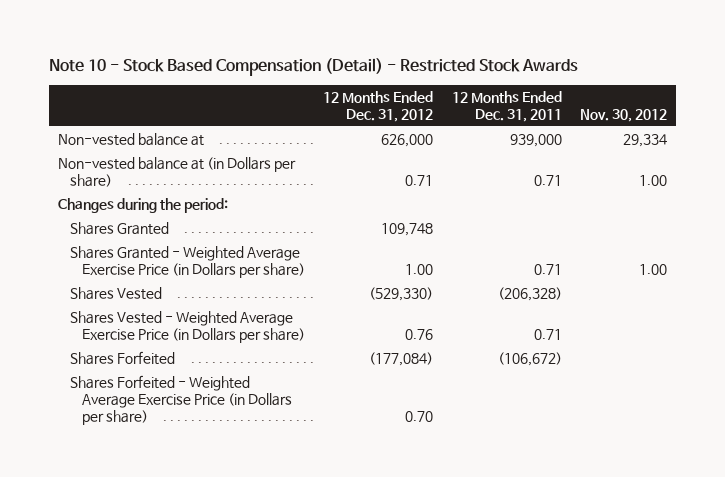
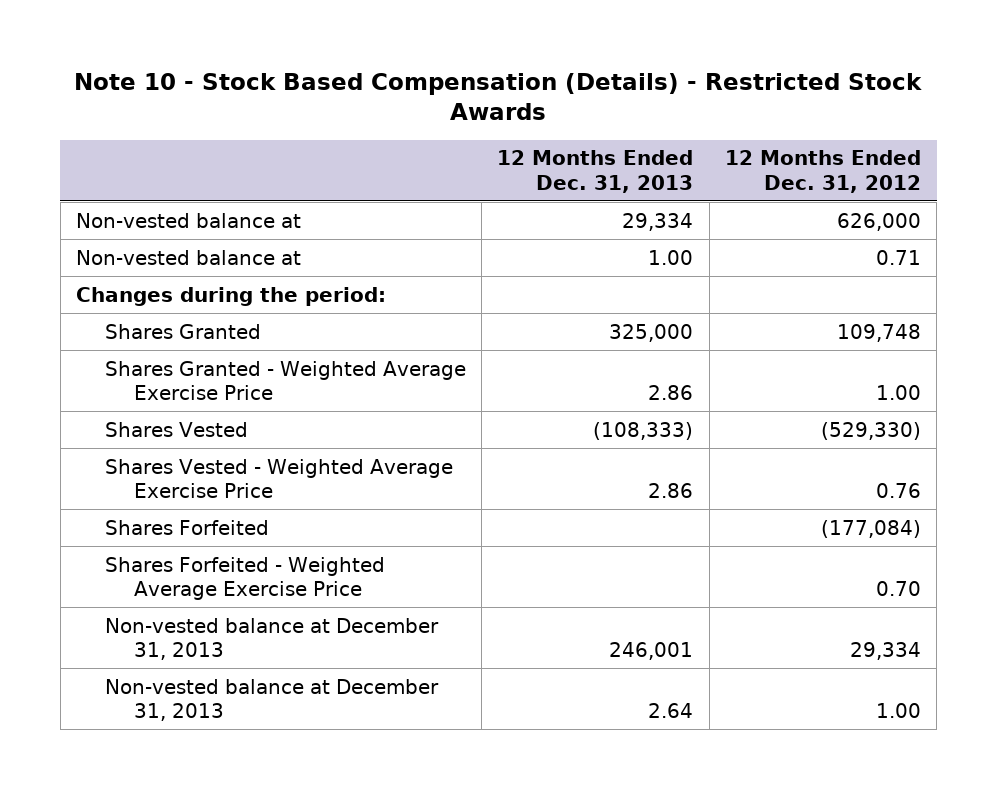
[49,58,579,77] Note 10 - Stock Based Compensation (Detail) - Restricted Stock Awards -> [74,73,923,121] Note 10 - Stock Based Compensation (Details) - Restricted Stock Awards
[451,91,562,122] 12 Months Ended Dec. 31, 2011 -> none
[579,108,667,122] Nov. 30, 2012 -> none
none -> [497,150,694,193] 12 Months Ended Dec. 31, 2013
[58,157,297,187] Non-vested balance at (in Dollars per share) -> [75,249,301,265] Non-vested balance at
[70,246,306,278] Shares Granted - Weighted Average Exercise Price (in Dollars per share) -> [104,360,466,400] Shares Granted - Weighted Average Exercise Price
[70,311,306,343] Shares Vested - Weighted Average Exercise Price (in Dollars per share) -> [104,458,453,498] Shares Vested - Weighted Average Exercise Price
[70,375,293,425] Shares Forfeited - Weighted Average Exercise Price (in Dollars per share) -> [104,556,385,600] Shares Forfeited - Weighted Average Exercise Price
none -> [104,617,439,660] Non-vested balance at December 31, 2013
none -> [104,678,439,721] Non-vested balance at December 31, 2013

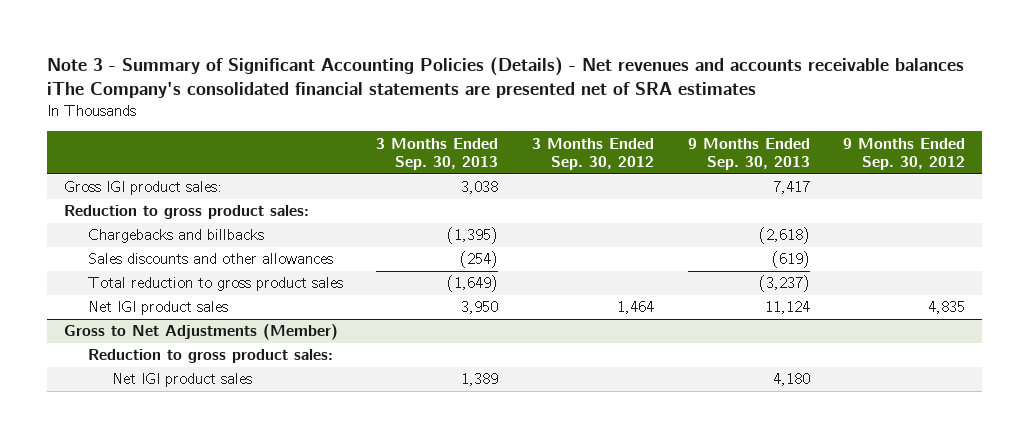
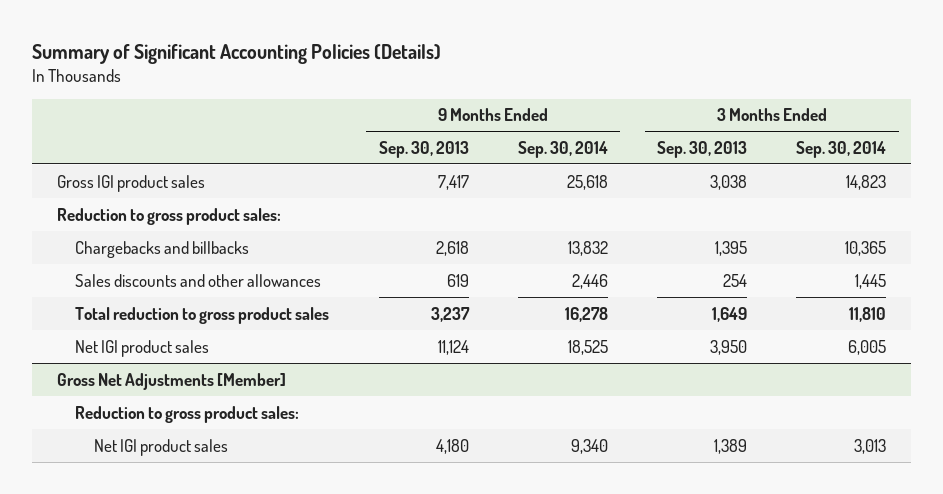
[46,56,964,98] Note 3 - Summary of Significant Accounting Policies (Details) - Net revenues and accounts receivable balances iThe Company's consolidated financial statements are presented net of SRA estimates -> [32,43,442,64] Summary of Significant Accounting Policies (Details)
[531,137,654,171] 3 Months Ended Sep. 30, 2012 -> none
[843,137,966,171] 9 Months Ended Sep. 30, 2012 -> none
none -> [517,140,608,158] Sep. 30, 2014
none -> [796,140,887,158] Sep. 30, 2014
[63,181,222,196] Gross IGI product sales: -> [56,174,205,192] Gross IGI product sales
[447,227,499,245] (1,395) -> [715,240,748,256] 1,395
[758,227,810,245] (2,618) -> [435,240,469,256] 2,618
[460,251,499,269] (254) -> [723,273,748,287] 254
[771,251,810,269] (619) -> [446,273,469,287] 619
[447,275,499,293] (1,649) -> [712,306,748,322] 1,649
[758,275,810,293] (3,237) -> [430,306,470,322] 3,237
[63,324,338,341] Gross to Net Adjustments (Member) -> [56,372,286,390] Gross Net Adjustments [Member]

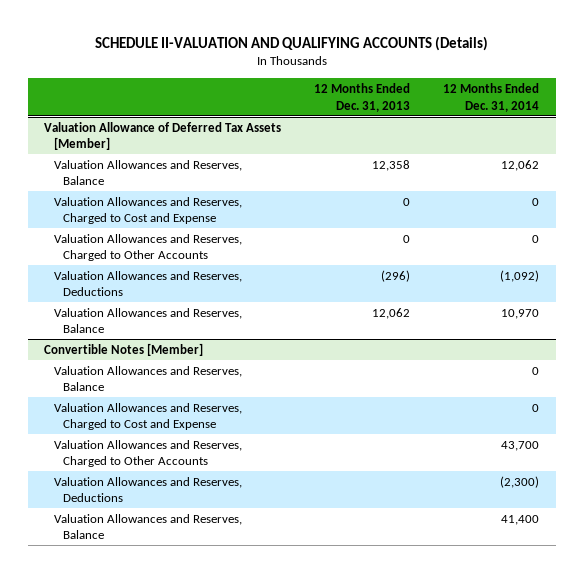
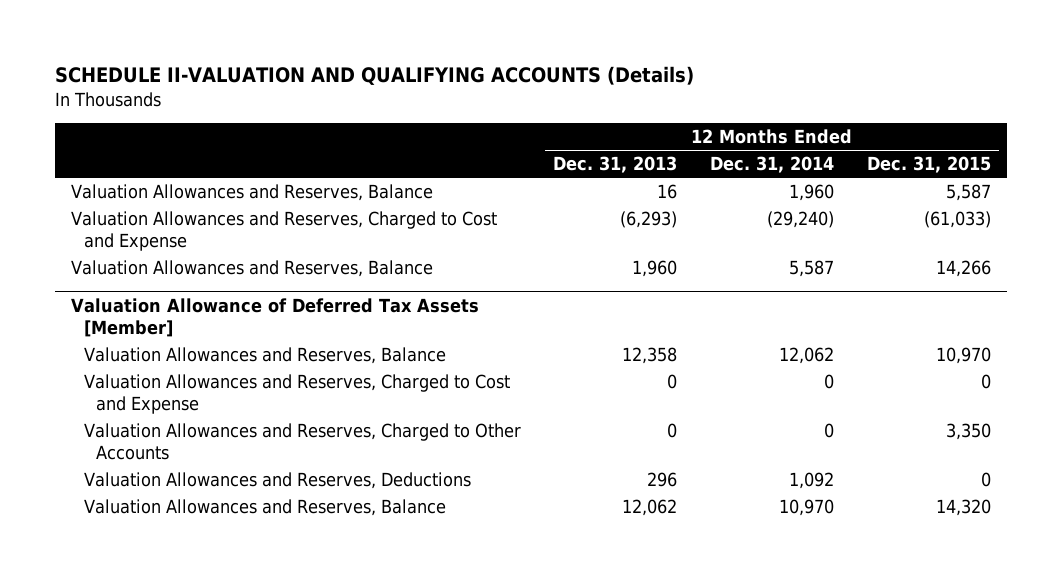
none -> [866,156,991,174] Dec. 31, 2015
none -> [71,183,434,201] Valuation Allowances and Reserves, Balance
none -> [71,210,498,251] Valuation Allowances and Reserves, Charged to Cost and Expense
none -> [71,259,434,277] Valuation Allowances and Reserves, Balance
[381,269,411,282] (296) -> [647,471,678,487] 296
[500,269,540,282] (1,092) -> [789,471,835,489] 1,092
[44,342,204,356] Convertible Notes [Member] -> none
[53,365,242,392] Valuation Allowances and Reserves, Balance -> none
[53,402,242,431] Valuation Allowances and Reserves, Charged to Cost and Expense -> none
[53,439,242,468] Valuation Allowances and Reserves, Charged to Other Accounts -> none
[53,476,242,503] Valuation Allowances and Reserves, Deductions -> none
[53,513,242,540] Valuation Allowances and Reserves, Balance -> none

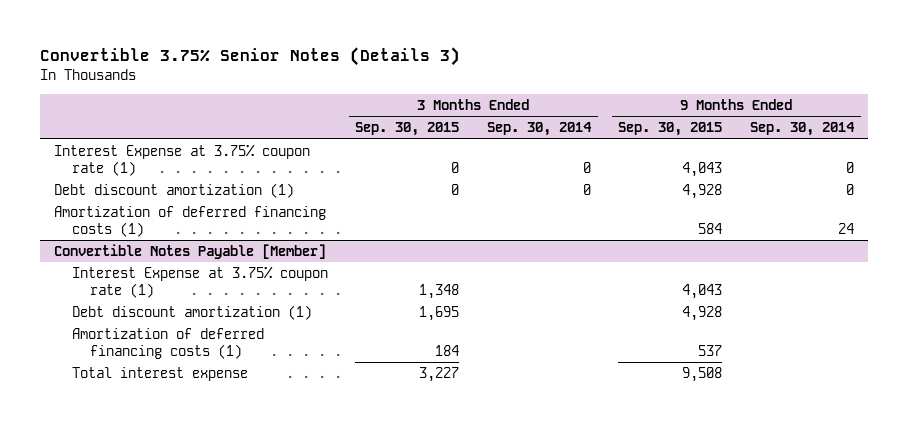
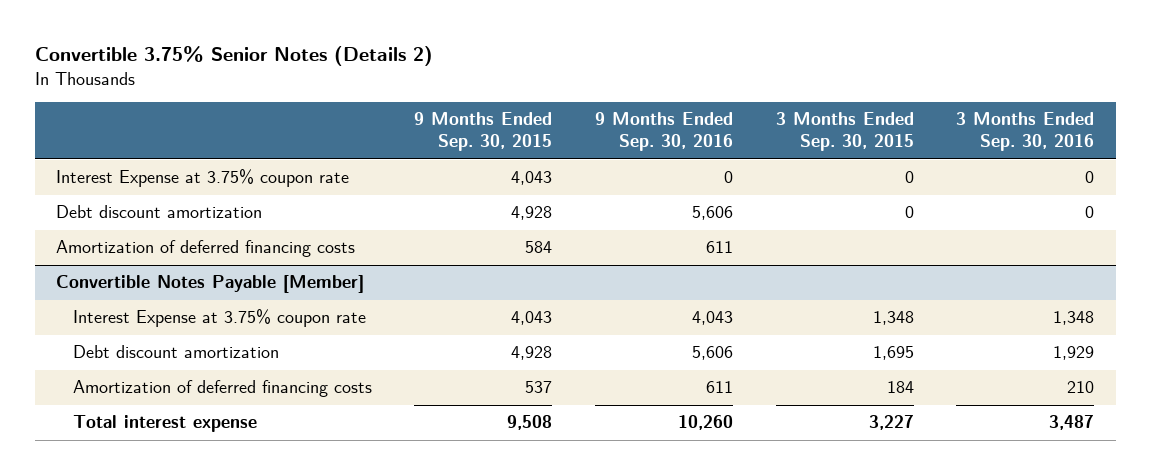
[39,47,460,67] Convertible 3.75% Senior Notes (Details 3) -> [34,46,433,67] Convertible 3.75% Senior Notes (Details 2)
[486,122,592,137] Sep. 30, 2014 -> none
[749,122,855,137] Sep. 30, 2014 -> none
none -> [595,112,734,152] 9 Months Ended Sep. 30, 2016
none -> [956,112,1095,152] 3 Months Ended Sep. 30, 2016
[53,144,310,176] Interest Expense at 3.75% coupon rate (1) -> [55,169,349,188] Interest Expense at 3.75% coupon rate
[53,183,294,199] Debt discount amortization (1) -> [55,205,262,219] Debt discount amortization
[53,206,326,237] Amortization of deferred financing costs (1) -> [55,240,355,258] Amortization of deferred financing costs
[71,266,328,298] Interest Expense at 3.75% coupon rate (1) -> [72,309,366,328] Interest Expense at 3.75% coupon rate
[71,305,312,321] Debt discount amortization (1) -> [72,345,279,359] Debt discount amortization
[71,328,264,359] Amortization of deferred financing costs (1) -> [72,380,372,398] Amortization of deferred financing costs

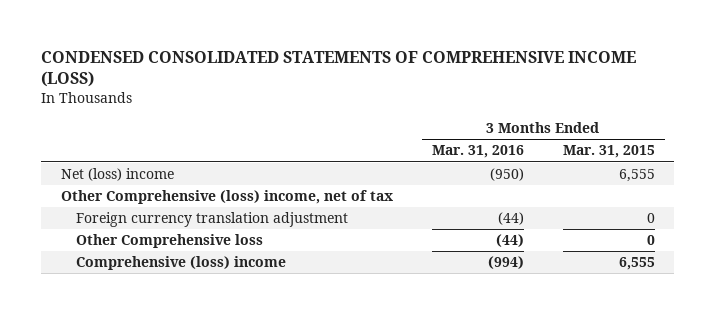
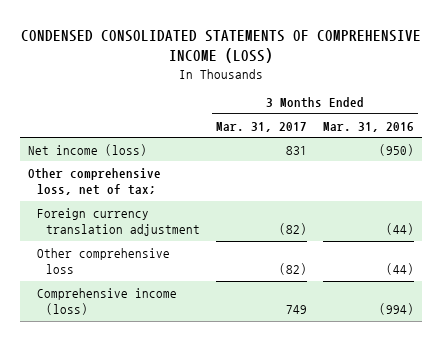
[562,145,655,159] Mar. 31, 2015 -> none
none -> [216,121,308,132] Mar. 31, 2017
[60,168,174,182] Net (loss) income -> [27,143,147,156] Net income (loss)
[60,190,393,205] Other Comprehensive (loss) income, net of tax -> [27,167,161,196] Other comprehensive loss, net of tax;
[75,234,263,249] Other Comprehensive loss -> [36,247,170,275] Other comprehensive loss
[75,256,286,271] Comprehensive (loss) income -> [36,287,177,316] Comprehensive income (loss)

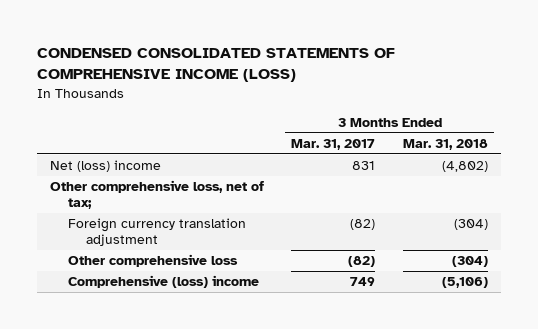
[322,121,414,132] Mar. 31, 2016 -> none
none -> [402,138,488,150] Mar. 31, 2018
[27,143,147,156] Net income (loss) -> [50,160,162,173] Net (loss) income
[36,287,177,316] Comprehensive income (loss) -> [68,275,260,289] Comprehensive (loss) income

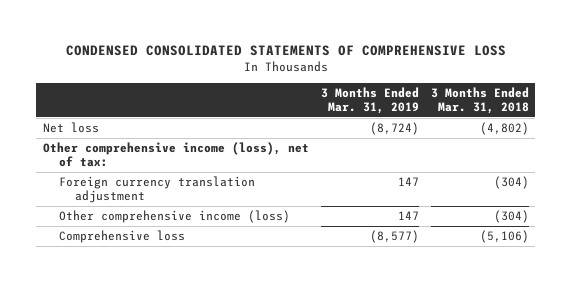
[36,48,395,83] CONDENSED CONSOLIDATED STATEMENTS OF COMPREHENSIVE INCOME (LOSS) -> [65,44,506,56] CONDENSED CONSOLIDATED STATEMENTS OF COMPREHENSIVE LOSS
[291,138,376,150] Mar. 31, 2017 -> none
none -> [320,86,419,114] 3 Months Ended Mar. 31, 2019
[50,160,162,173] Net (loss) income -> [42,122,99,134] Net loss
[50,180,265,210] Other comprehensive loss, net of tax; -> [42,142,309,168] Other comprehensive income (loss), net of tax:
[68,254,239,268] Other comprehensive loss -> [58,210,290,224] Other comprehensive income (loss)
[68,275,260,289] Comprehensive (loss) income -> [58,230,185,244] Comprehensive loss

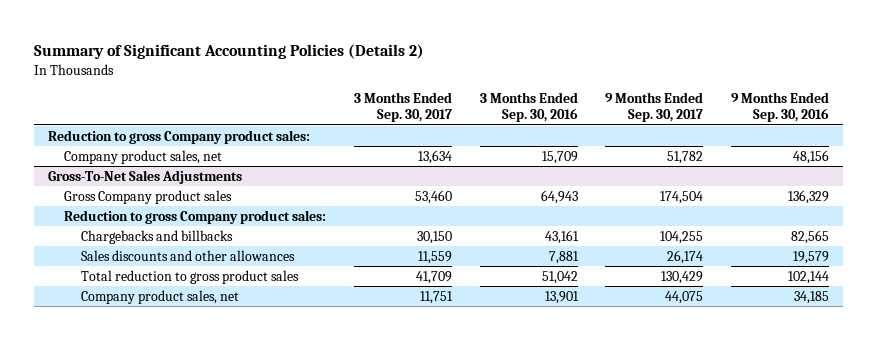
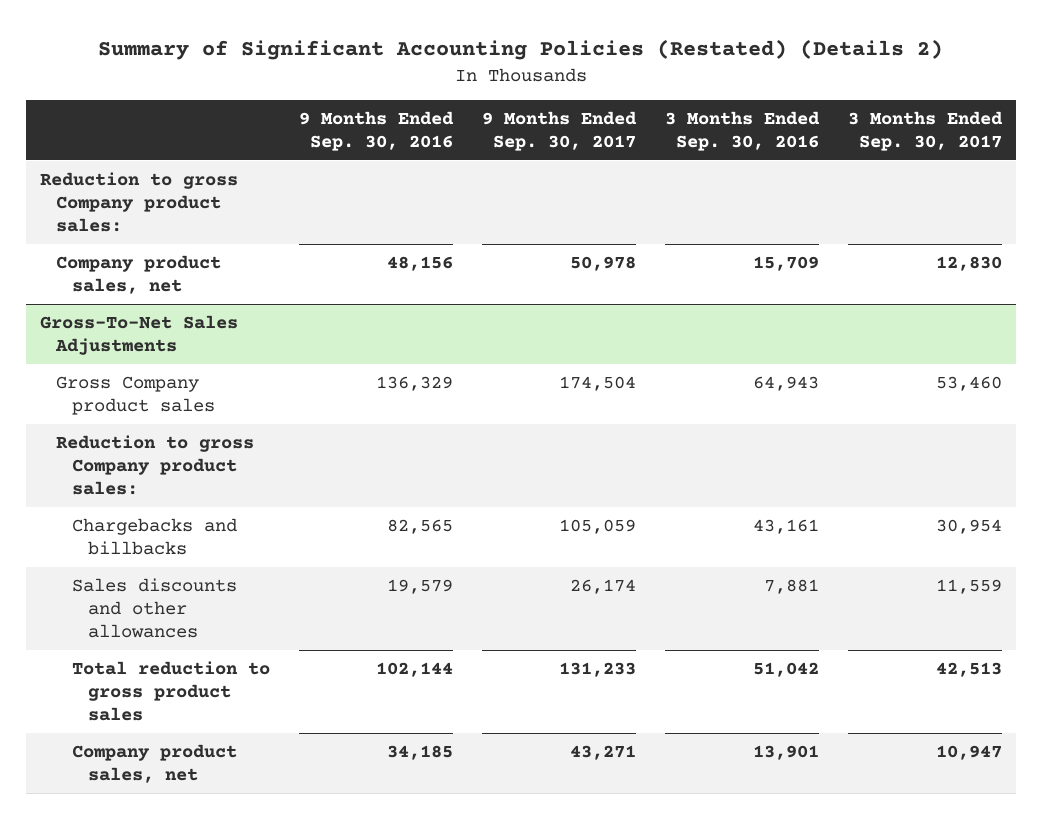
[34,44,425,60] Summary of Significant Accounting Policies (Details 2) -> [97,39,943,61] Summary of Significant Accounting Policies (Restated) (Details 2)
[418,149,453,164] 13,634 -> [935,255,1002,271] 12,830
[667,150,704,164] 51,782 -> [570,255,637,271] 50,978
[417,230,453,244] 30,150 -> [935,518,1002,534] 30,954
[660,230,704,244] 104,255 -> [559,518,637,534] 105,059
[416,270,453,284] 41,709 -> [935,661,1002,677] 42,513
[661,270,704,284] 130,429 -> [559,661,637,677] 131,233
[420,290,454,304] 11,751 -> [935,744,1002,760] 10,947
[665,290,704,304] 44,075 -> [570,744,637,760] 43,271

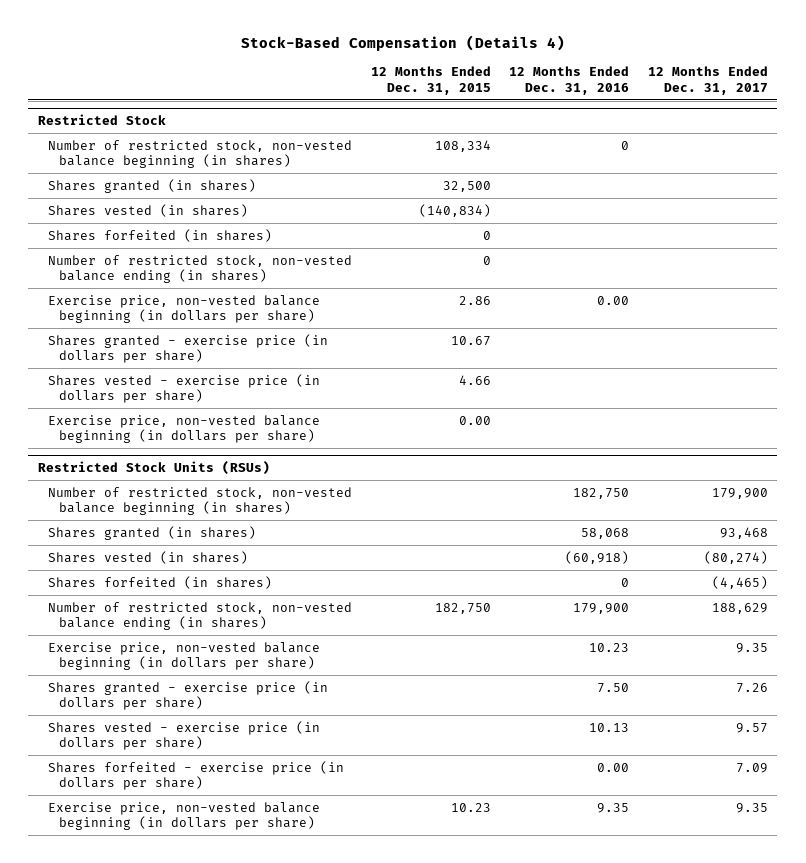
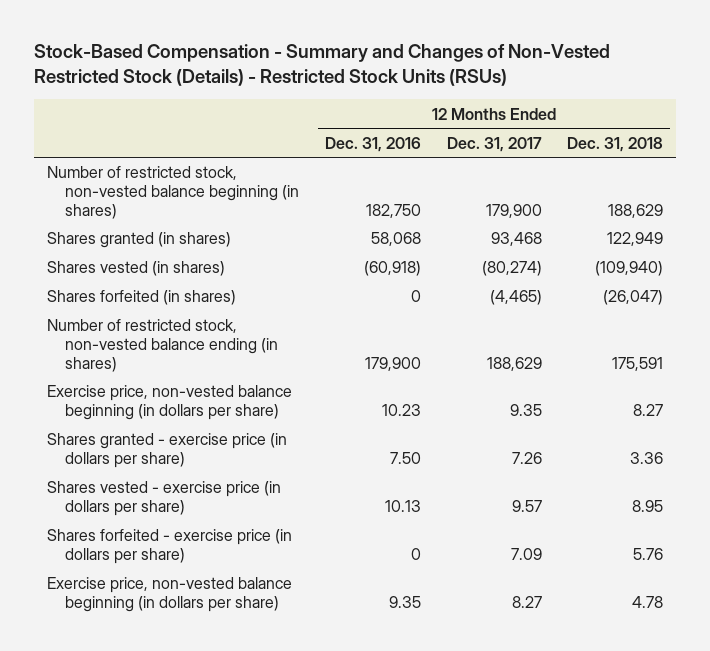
[240,34,565,51] Stock-Based Compensation (Details 4) -> [33,44,610,87] Stock-Based Compensation - Summary and Changes of Non-Vested Restricted Stock (Details) - Restricted Stock Units (RSUs)
[370,66,491,95] 12 Months Ended Dec. 31, 2015 -> none
none -> [567,136,664,152] Dec. 31, 2018
[37,114,166,126] Restricted Stock -> none
[48,139,353,169] Number of restricted stock, non-vested balance beginning (in shares) -> none
[48,178,257,193] Shares granted (in shares) -> none
[48,203,249,217] Shares vested (in shares) -> none
[48,228,273,242] Shares forfeited (in shares) -> none
[48,254,353,284] Number of restricted stock, non-vested balance ending (in shares) -> none
[48,294,321,324] Exercise price, non-vested balance beginning (in dollars per share) -> none
[48,333,329,364] Shares granted - exercise price (in dollars per share) -> none
[48,373,321,404] Shares vested - exercise price (in dollars per share) -> none
[48,414,321,444] Exercise price, non-vested balance beginning (in dollars per share) -> none
[37,461,270,476] Restricted Stock Units (RSUs) -> none
[597,762,630,772] 0.00 -> [410,548,421,561] 0
[735,802,768,813] 9.35 -> [511,596,542,609] 8.27

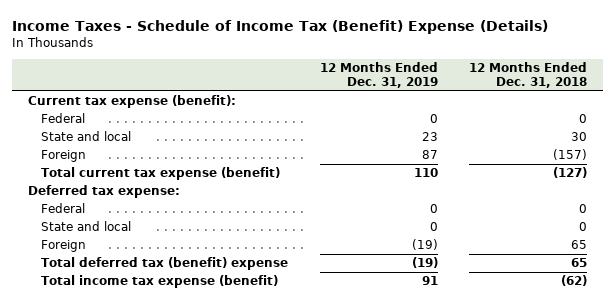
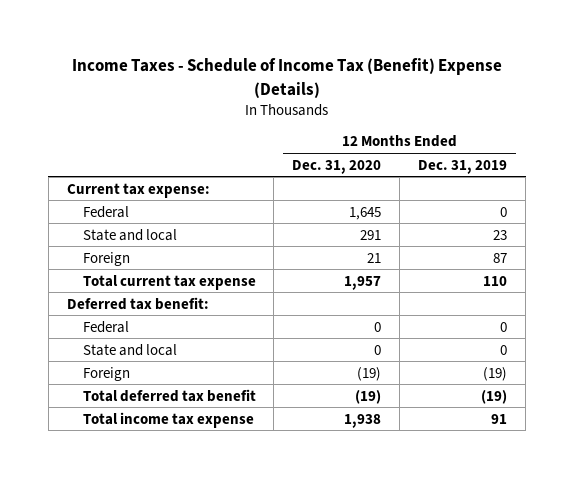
[469,62,588,89] 12 Months Ended Dec. 31, 2018 -> none
none -> [292,159,382,174] Dec. 31, 2020
[28,95,237,109] Current tax expense (benefit): -> [66,182,210,198] Current tax expense:
[41,167,281,181] Total current tax expense (benefit) -> [82,274,256,290] Total current tax expense
[28,185,181,199] Deferred tax expense: -> [66,296,209,310] Deferred tax benefit:
[41,257,289,271] Total deferred tax (benefit) expense -> [82,388,256,402] Total deferred tax benefit
[41,275,279,289] Total income tax expense (benefit) -> [82,411,254,428] Total income tax expense

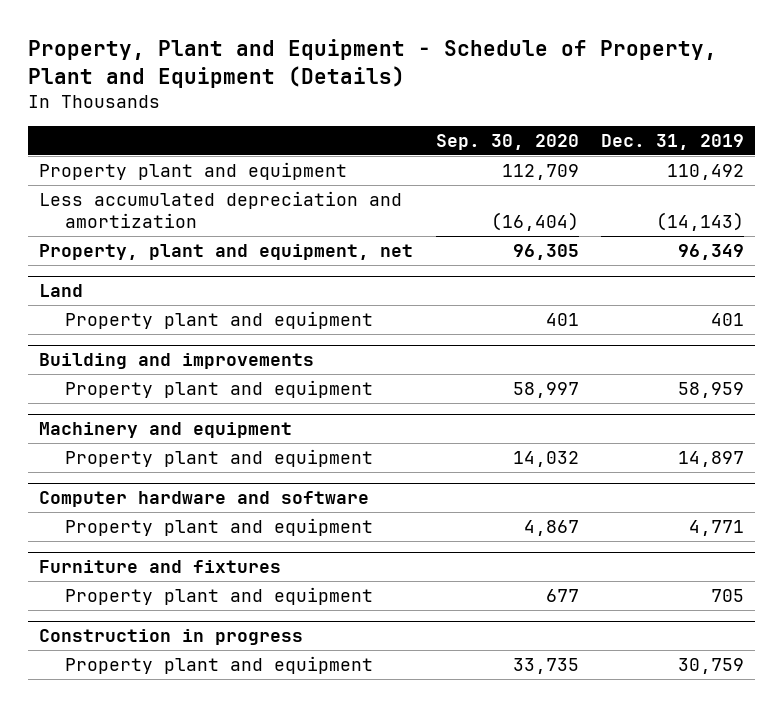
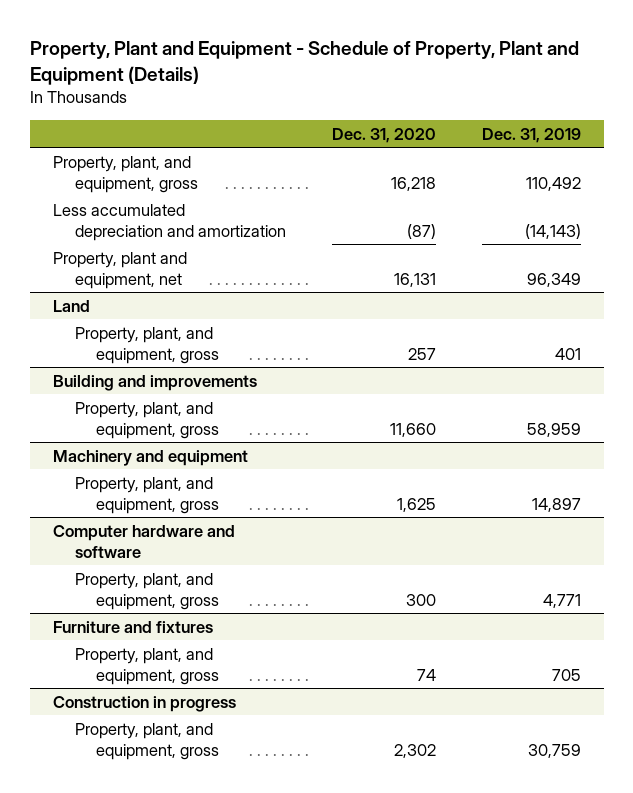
[435,133,579,150] Sep. 30, 2020 -> none
none -> [331,127,436,143] Dec. 31, 2020
[39,161,348,180] Property plant and equipment -> [52,155,198,193] Property, plant, and equipment, gross
[64,310,373,329] Property plant and equipment -> [74,326,220,364] Property, plant, and equipment, gross
[64,379,373,398] Property plant and equipment -> [74,401,220,439] Property, plant, and equipment, gross
[64,448,373,467] Property plant and equipment -> [74,476,220,514] Property, plant, and equipment, gross
[64,517,373,536] Property plant and equipment -> [74,572,220,610] Property, plant, and equipment, gross
[64,586,373,605] Property plant and equipment -> [74,647,220,685] Property, plant, and equipment, gross
[64,655,373,674] Property plant and equipment -> [74,722,220,760] Property, plant, and equipment, gross

